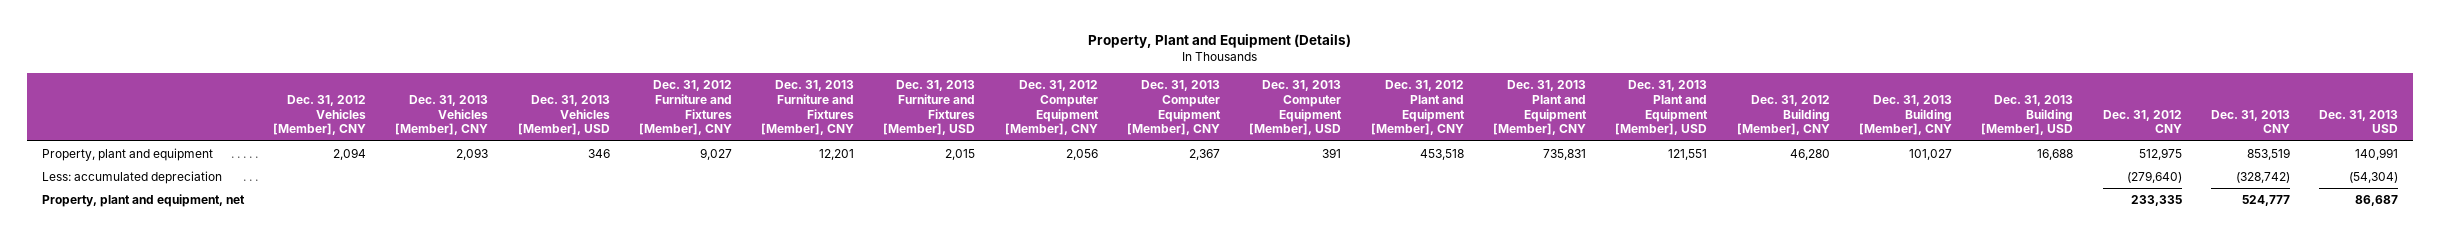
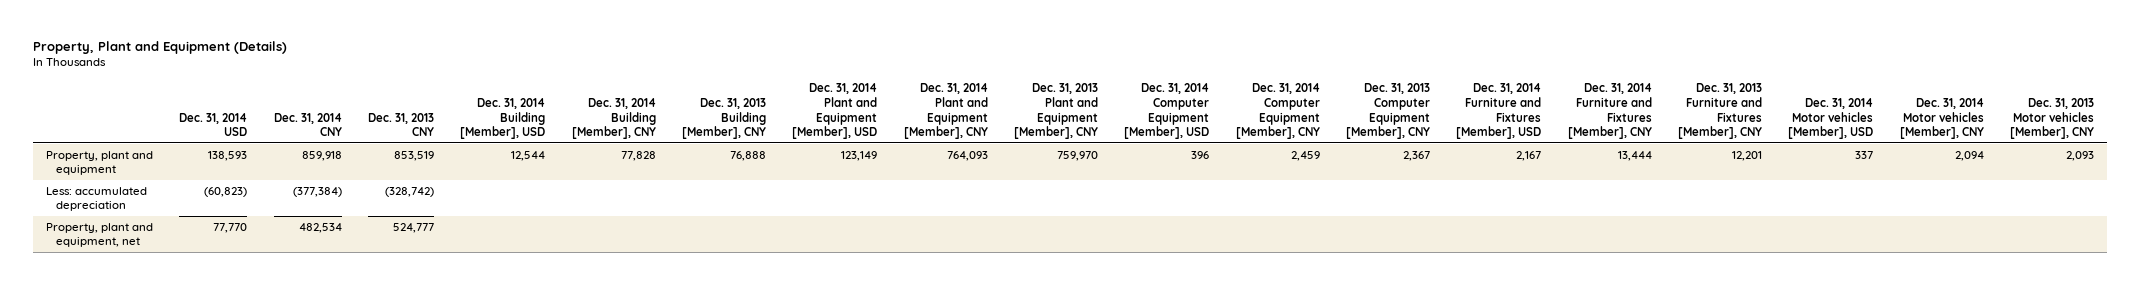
[272,95,366,136] Dec. 31, 2012 Vehicles [Member], CNY -> none
[395,95,489,136] Dec. 31, 2013 Vehicles [Member], CNY -> none
[517,95,610,136] Dec. 31, 2013 Vehicles [Member], USD -> none
[638,80,732,136] Dec. 31, 2012 Furniture and Fixtures [Member], CNY -> none
[883,80,976,136] Dec. 31, 2013 Furniture and Fixtures [Member], USD -> none
[1004,80,1099,136] Dec. 31, 2012 Computer Equipment [Member], CNY -> none
[1249,80,1343,136] Dec. 31, 2013 Computer Equipment [Member], USD -> none
[1370,80,1465,136] Dec. 31, 2012 Plant and Equipment [Member], CNY -> none
[1615,80,1709,136] Dec. 31, 2013 Plant and Equipment [Member], USD -> none
[1736,95,1830,136] Dec. 31, 2012 Building [Member], CNY -> none
[1981,95,2074,136] Dec. 31, 2013 Building [Member], USD -> none
[2102,109,2182,134] Dec. 31, 2012 CNY -> none
[2319,109,2399,134] Dec. 31, 2013 USD -> none
none -> [179,112,248,137] Dec. 31, 2014 USD
none -> [273,112,342,137] Dec. 31, 2014 CNY
none -> [460,98,546,140] Dec. 31, 2014 Building [Member], USD
none -> [571,98,656,140] Dec. 31, 2014 Building [Member], CNY
none -> [792,83,878,140] Dec. 31, 2014 Plant and Equipment [Member], USD
none -> [903,83,988,140] Dec. 31, 2014 Plant and Equipment [Member], CNY
none -> [1124,83,1210,140] Dec. 31, 2014 Computer Equipment [Member], USD
none -> [1235,83,1320,140] Dec. 31, 2014 Computer Equipment [Member], CNY
none -> [1456,83,1542,140] Dec. 31, 2014 Furniture and Fixtures [Member], USD
none -> [1567,83,1652,140] Dec. 31, 2014 Furniture and Fixtures [Member], CNY
none -> [1788,98,1874,140] Dec. 31, 2014 Motor vehicles [Member], USD
none -> [1899,98,1984,140] Dec. 31, 2014 Motor vehicles [Member], CNY
none -> [2009,98,2094,140] Dec. 31, 2013 Motor vehicles [Member], CNY
[1543,149,1587,161] 735,831 -> [1056,150,1098,161] 759,970
[1909,149,1953,161] 101,027 -> [730,150,767,161] 76,888

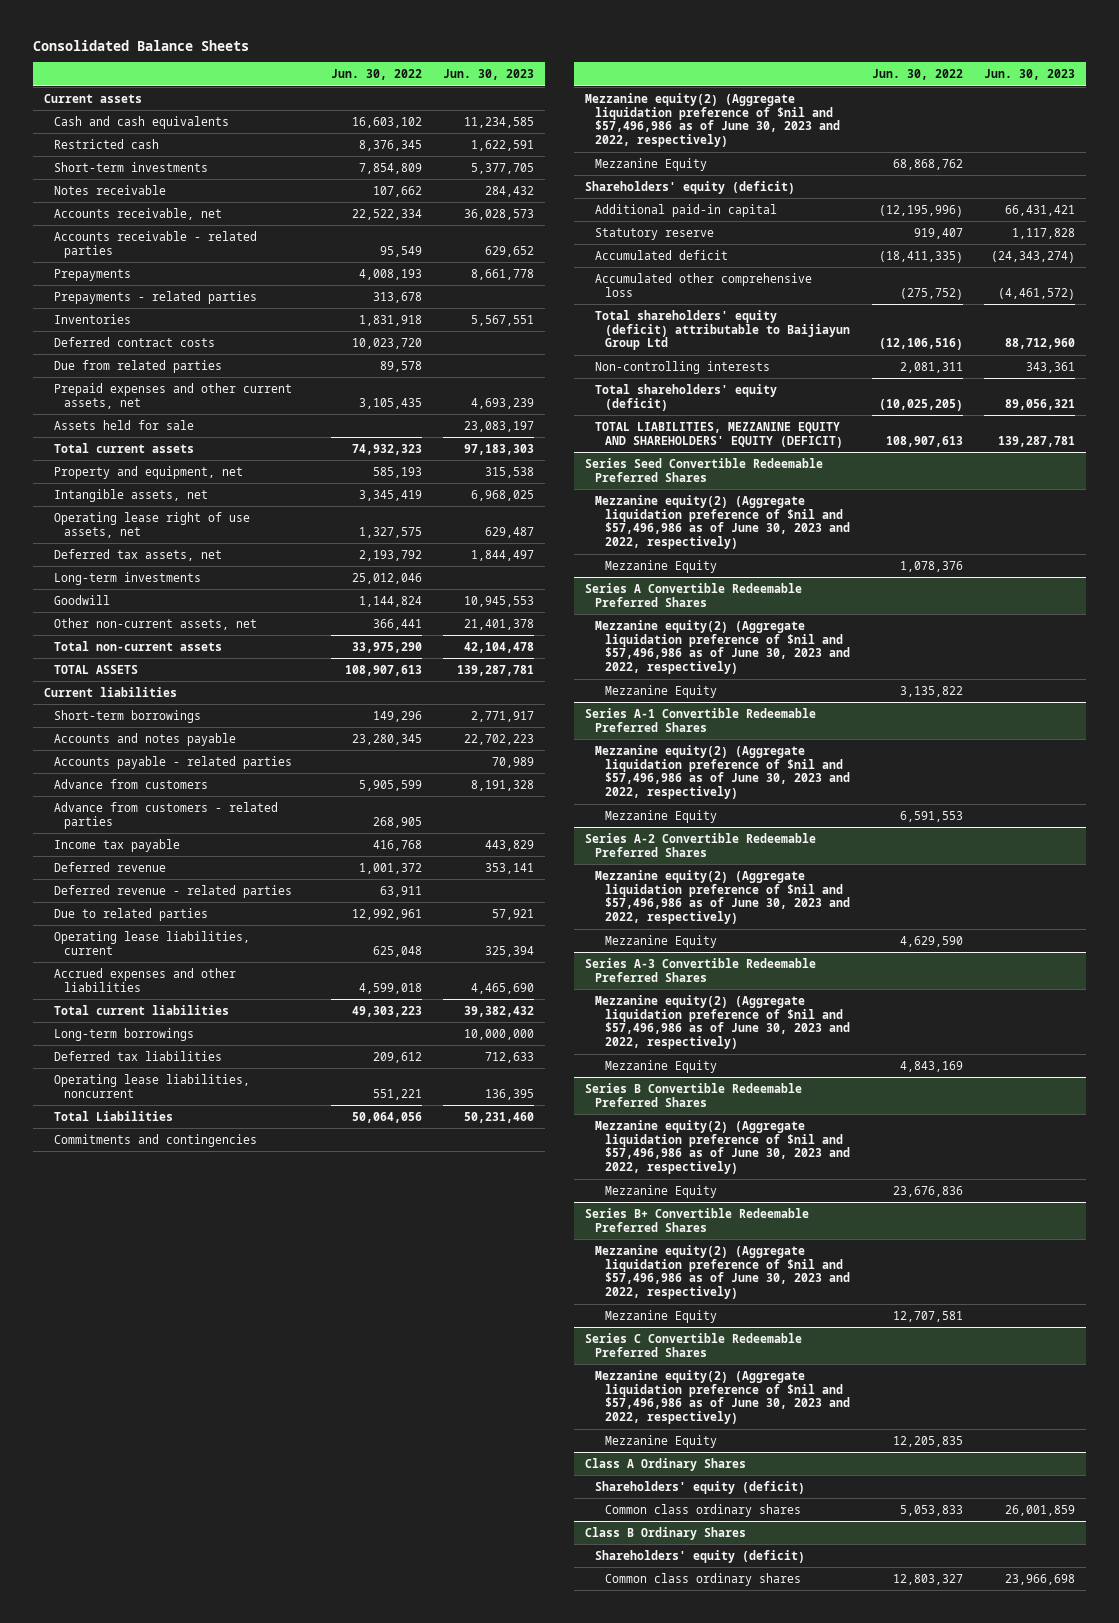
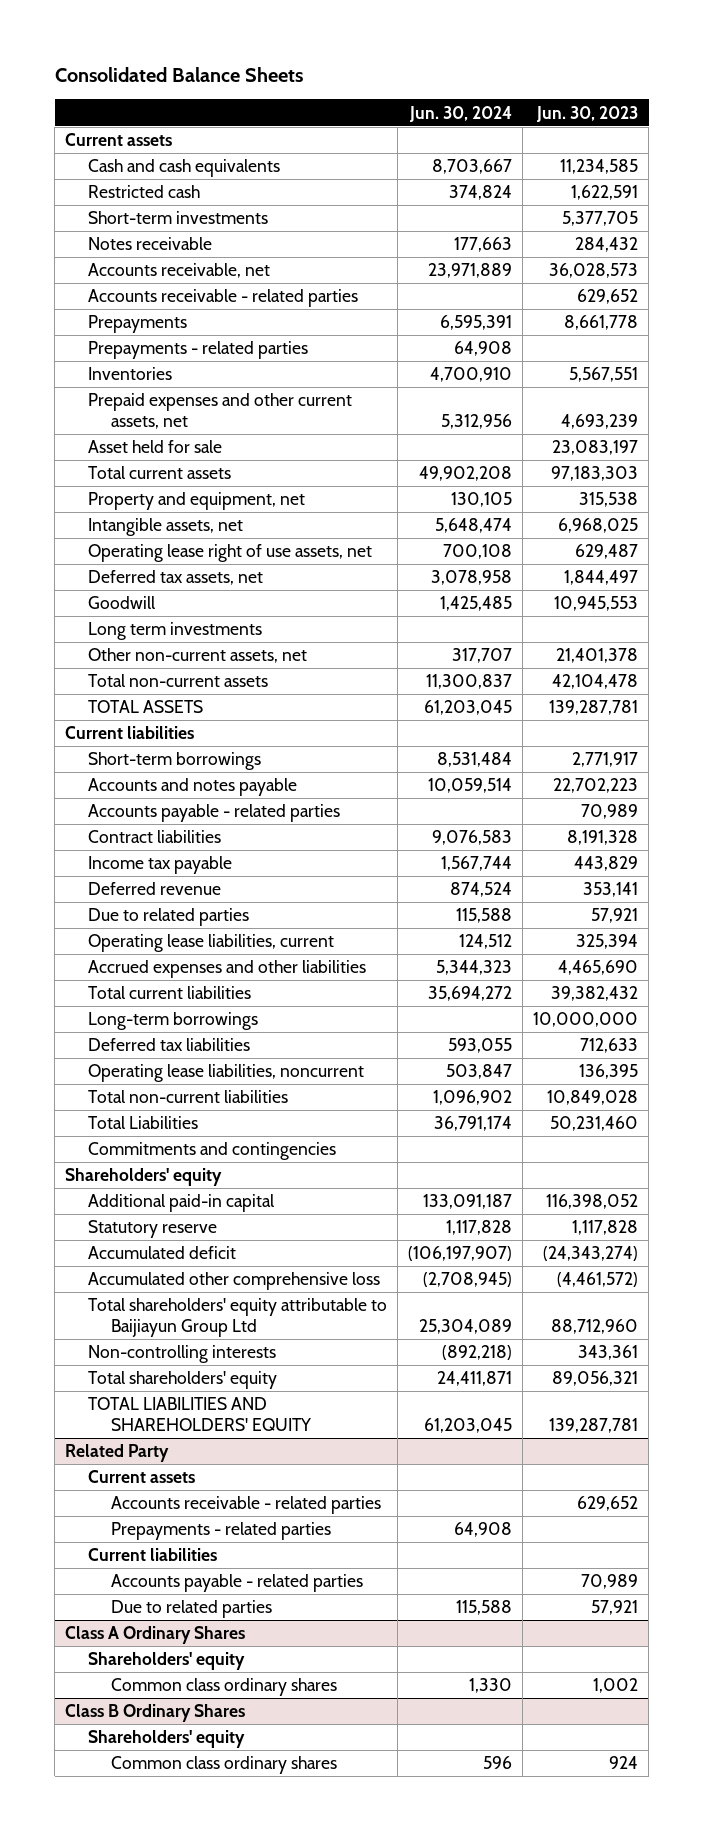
[330,69,422,81] Jun. 30, 2022 -> none
none -> [408,105,512,122] Jun. 30, 2024
[53,336,215,347] Deferred contract costs -> none
[53,359,222,373] Due from related parties -> none
[53,419,194,430] Assets held for sale -> [87,440,222,454] Asset held for sale
[53,571,201,585] Long-term investments -> none
none -> [87,622,262,641] Long term investments
[53,801,278,829] Advance from customers - related parties -> none
[53,778,208,789] Advance from customers -> [87,830,221,844] Contract liabilities
[53,884,292,898] Deferred revenue - related parties -> none
none -> [87,1090,288,1104] Total non-current liabilities
[584,92,840,148] Mezzanine equity(2) (Aggregate liquidation preference of $nil and $57,496,986 as of June 30, 2023 and 2022, respectively) -> none
[594,157,707,171] Mezzanine Equity -> none
[584,180,795,194] Shareholders' equity (deficit) -> [65,1168,223,1187] Shareholders' equity
[1005,204,1076,216] 66,431,421 -> [546,1194,639,1210] 116,398,052
[594,309,851,351] Total shareholders' equity (deficit) attributable to Baijiayun Group Ltd -> [87,1298,387,1338] Total shareholders' equity attributable to Baijiayun Group Ltd
[584,457,823,482] Series Seed Convertible Redeemable Preferred Shares -> none
[594,494,851,550] Mezzanine equity(2) (Aggregate liquidation preference of $nil and $57,496,986 as of June 30, 2023 and 2022, respectively) -> none
[605,559,718,573] Mezzanine Equity -> none
[584,582,802,607] Series A Convertible Redeemable Preferred Shares -> none
[594,619,851,675] Mezzanine equity(2) (Aggregate liquidation preference of $nil and $57,496,986 as of June 30, 2023 and 2022, respectively) -> none
[605,684,718,698] Mezzanine Equity -> none
[584,707,816,732] Series A-1 Convertible Redeemable Preferred Shares -> none
[594,744,851,800] Mezzanine equity(2) (Aggregate liquidation preference of $nil and $57,496,986 as of June 30, 2023 and 2022, respectively) -> none
[605,809,718,823] Mezzanine Equity -> none
[584,832,816,857] Series A-2 Convertible Redeemable Preferred Shares -> none
[594,869,851,925] Mezzanine equity(2) (Aggregate liquidation preference of $nil and $57,496,986 as of June 30, 2023 and 2022, respectively) -> none
[605,934,718,948] Mezzanine Equity -> none
[584,957,816,982] Series A-3 Convertible Redeemable Preferred Shares -> none
[594,994,851,1050] Mezzanine equity(2) (Aggregate liquidation preference of $nil and $57,496,986 as of June 30, 2023 and 2022, respectively) -> none
[605,1059,718,1073] Mezzanine Equity -> none
[584,1082,802,1107] Series B Convertible Redeemable Preferred Shares -> none
[594,1119,851,1175] Mezzanine equity(2) (Aggregate liquidation preference of $nil and $57,496,986 as of June 30, 2023 and 2022, respectively) -> none
[605,1184,718,1198] Mezzanine Equity -> none
[584,1207,809,1232] Series B+ Convertible Redeemable Preferred Shares -> none
[594,1244,851,1300] Mezzanine equity(2) (Aggregate liquidation preference of $nil and $57,496,986 as of June 30, 2023 and 2022, respectively) -> none
[605,1309,718,1323] Mezzanine Equity -> none
[584,1332,802,1357] Series C Convertible Redeemable Preferred Shares -> none
[594,1369,851,1425] Mezzanine equity(2) (Aggregate liquidation preference of $nil and $57,496,986 as of June 30, 2023 and 2022, respectively) -> none
[605,1434,718,1448] Mezzanine Equity -> none
[594,383,777,411] Total shareholders' equity (deficit) -> [87,1371,277,1390] Total shareholders' equity
[594,421,844,448] TOTAL LIABILITIES, MEZZANINE EQUITY AND SHAREHOLDERS' EQUITY (DEFICIT) -> [87,1397,311,1432] TOTAL LIABILITIES AND SHAREHOLDERS' EQUITY
none -> [65,1444,170,1463] Related Party
none -> [87,1470,195,1484] Current assets
none -> [110,1496,381,1515] Accounts receivable - related parties
none -> [110,1522,331,1541] Prepayments - related parties
none -> [87,1548,217,1562] Current liabilities
none -> [110,1574,363,1593] Accounts payable - related parties
none -> [110,1600,272,1619] Due to related parties
[594,1480,805,1494] Shareholders' equity (deficit) -> [87,1652,245,1671] Shareholders' equity
[1005,1504,1076,1516] 26,001,859 -> [593,1678,639,1694] 1,002
[594,1549,805,1563] Shareholders' equity (deficit) -> [87,1730,245,1749] Shareholders' equity
[1005,1573,1076,1585] 23,966,698 -> [609,1756,639,1770] 924

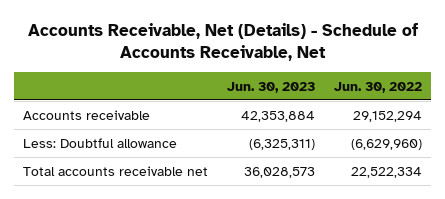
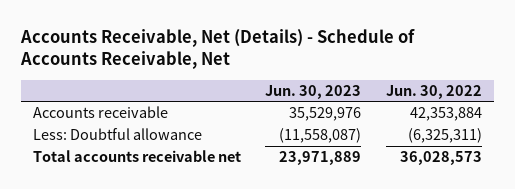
[241,110,316,122] 42,353,884 -> [289,107,362,122] 35,529,976
[352,110,422,122] 29,152,294 -> [409,107,482,122] 42,353,884
[249,138,316,150] (6,325,311) -> [279,128,362,144] (11,558,087)
[350,138,422,150] (6,629,960) -> [407,128,482,144] (6,325,311)
[244,166,316,178] 36,028,573 -> [279,151,362,166] 23,971,889
[350,166,422,178] 22,522,334 -> [399,151,482,166] 36,028,573

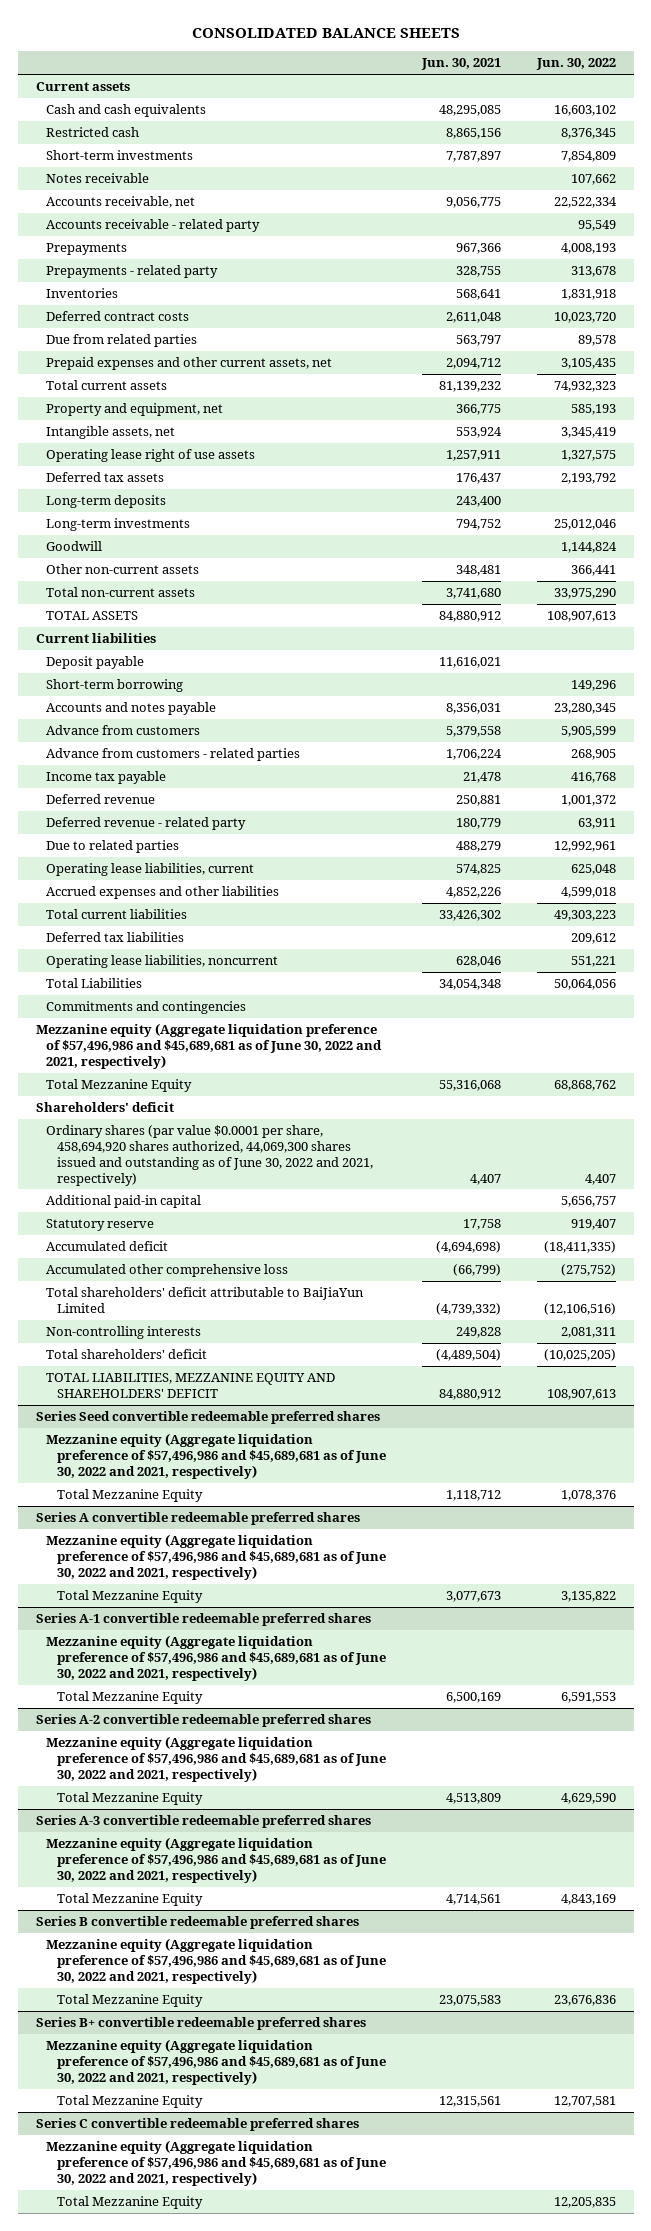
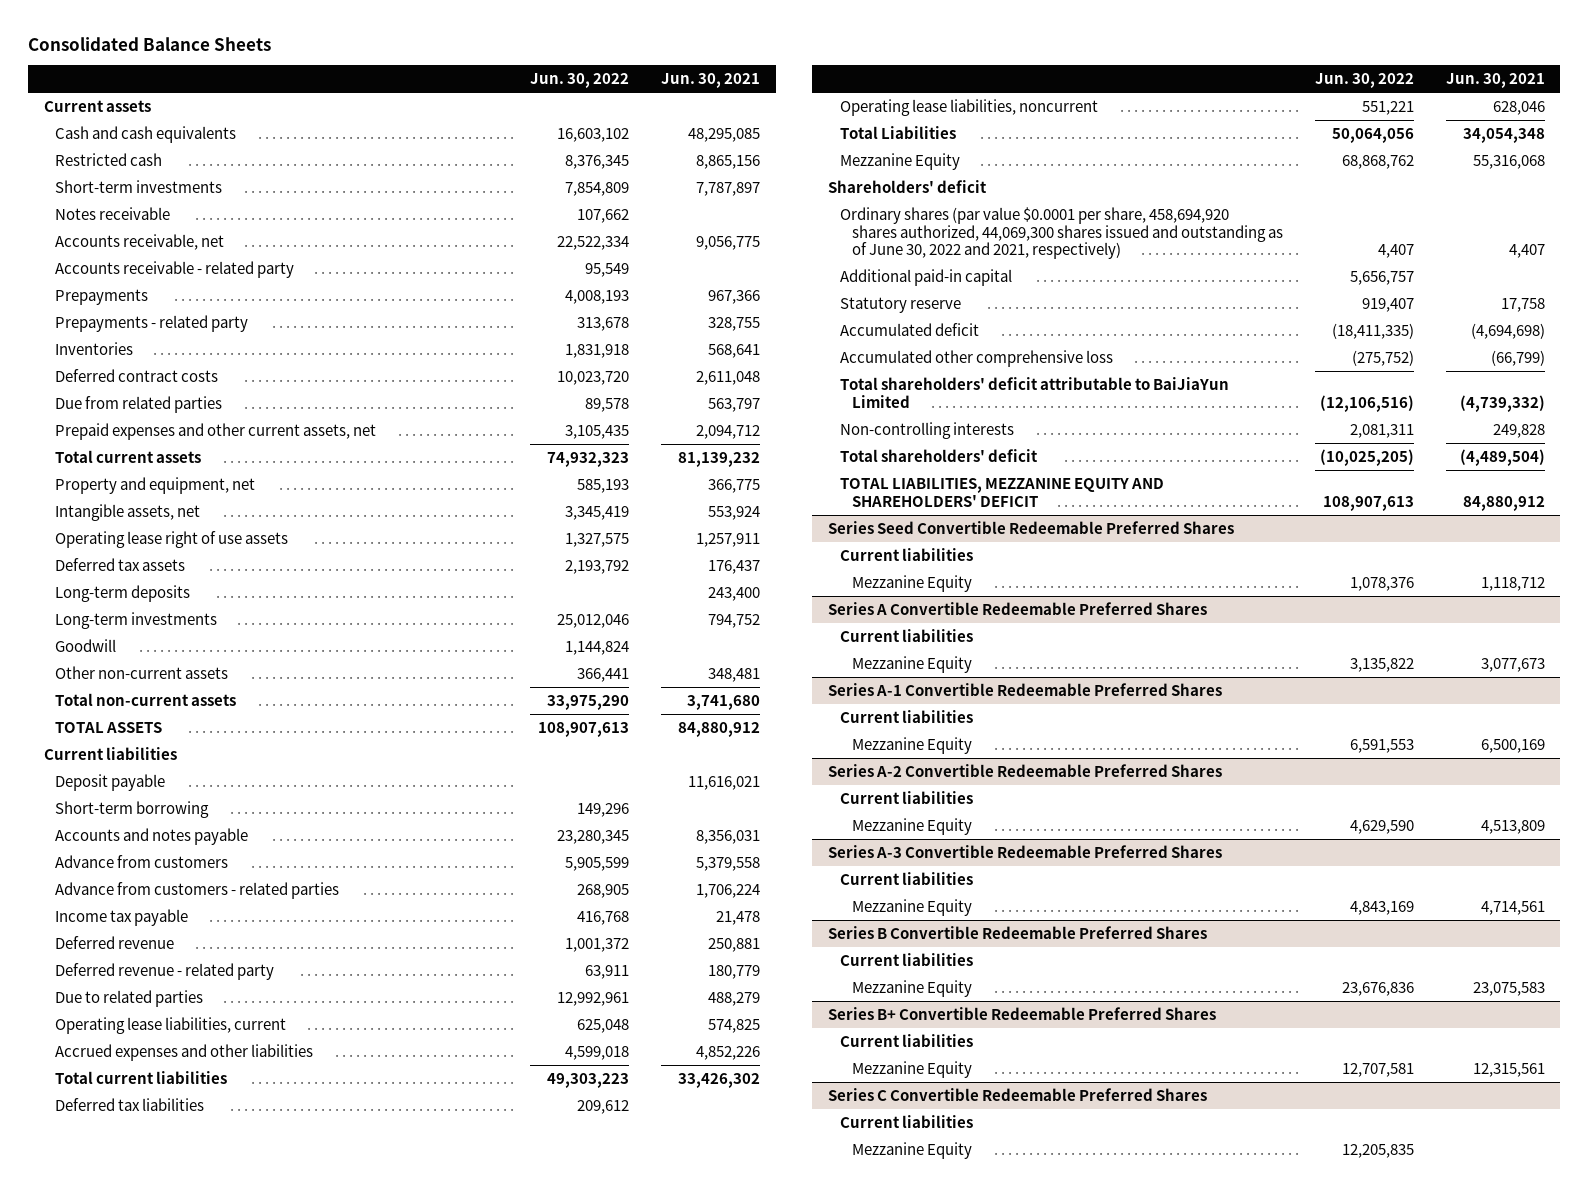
[191,27,460,38] CONSOLIDATED BALANCE SHEETS -> [27,36,271,51] Consolidated Balance Sheets
[46,1001,247,1015] Commitments and contingencies -> none
[35,1023,383,1069] Mezzanine equity (Aggregate liquidation preference of $57,496,986 and $45,689,681 as of June 30, 2022 and 2021, respectively) -> none
[46,1079,193,1093] Total Mezzanine Equity -> [840,152,961,170] Mezzanine Equity
[46,1433,386,1479] Mezzanine equity (Aggregate liquidation preference of $57,496,986 and $45,689,681 as of June 30, 2022 and 2021, respectively) -> none
[46,1534,386,1580] Mezzanine equity (Aggregate liquidation preference of $57,496,986 and $45,689,681 as of June 30, 2022 and 2021, respectively) -> none
[46,1635,386,1681] Mezzanine equity (Aggregate liquidation preference of $57,496,986 and $45,689,681 as of June 30, 2022 and 2021, respectively) -> none
[46,1736,386,1782] Mezzanine equity (Aggregate liquidation preference of $57,496,986 and $45,689,681 as of June 30, 2022 and 2021, respectively) -> none
[46,1837,386,1883] Mezzanine equity (Aggregate liquidation preference of $57,496,986 and $45,689,681 as of June 30, 2022 and 2021, respectively) -> none
[46,1938,386,1984] Mezzanine equity (Aggregate liquidation preference of $57,496,986 and $45,689,681 as of June 30, 2022 and 2021, respectively) -> none
[46,2039,386,2085] Mezzanine equity (Aggregate liquidation preference of $57,496,986 and $45,689,681 as of June 30, 2022 and 2021, respectively) -> none
[46,2140,386,2186] Mezzanine equity (Aggregate liquidation preference of $57,496,986 and $45,689,681 as of June 30, 2022 and 2021, respectively) -> none
[35,1411,380,1425] Series Seed convertible redeemable preferred shares -> [828,520,1235,534] Series Seed Convertible Redeemable Preferred Shares
none -> [840,547,974,561] Current liabilities
[56,1489,203,1503] Total Mezzanine Equity -> [851,574,972,592] Mezzanine Equity
[35,1512,360,1526] Series A convertible redeemable preferred shares -> [828,601,1208,615] Series A Convertible Redeemable Preferred Shares
none -> [840,628,974,642] Current liabilities
[56,1590,203,1604] Total Mezzanine Equity -> [851,655,972,673] Mezzanine Equity
[35,1613,371,1627] Series A-1 convertible redeemable preferred shares -> [828,682,1223,696] Series A-1 Convertible Redeemable Preferred Shares
none -> [840,709,974,723] Current liabilities
[56,1691,203,1705] Total Mezzanine Equity -> [851,736,972,754] Mezzanine Equity
[35,1714,371,1728] Series A-2 convertible redeemable preferred shares -> [828,763,1223,777] Series A-2 Convertible Redeemable Preferred Shares
none -> [840,790,974,804] Current liabilities
[56,1792,203,1806] Total Mezzanine Equity -> [851,817,972,835] Mezzanine Equity
[35,1815,371,1829] Series A-3 convertible redeemable preferred shares -> [828,844,1223,858] Series A-3 Convertible Redeemable Preferred Shares
none -> [840,871,974,885] Current liabilities
[56,1893,203,1907] Total Mezzanine Equity -> [851,898,972,916] Mezzanine Equity
[35,1916,359,1930] Series B convertible redeemable preferred shares -> [828,925,1208,939] Series B Convertible Redeemable Preferred Shares
none -> [840,952,974,966] Current liabilities
[56,1994,203,2008] Total Mezzanine Equity -> [851,979,972,997] Mezzanine Equity
[35,2017,366,2031] Series B+ convertible redeemable preferred shares -> [828,1006,1217,1020] Series B+ Convertible Redeemable Preferred Shares
none -> [840,1033,974,1047] Current liabilities
[56,2095,203,2109] Total Mezzanine Equity -> [851,1060,972,1078] Mezzanine Equity
[35,2118,359,2132] Series C convertible redeemable preferred shares -> [828,1087,1208,1101] Series C Convertible Redeemable Preferred Shares
none -> [840,1114,974,1128] Current liabilities
[56,2196,203,2210] Total Mezzanine Equity -> [851,1141,972,1159] Mezzanine Equity

